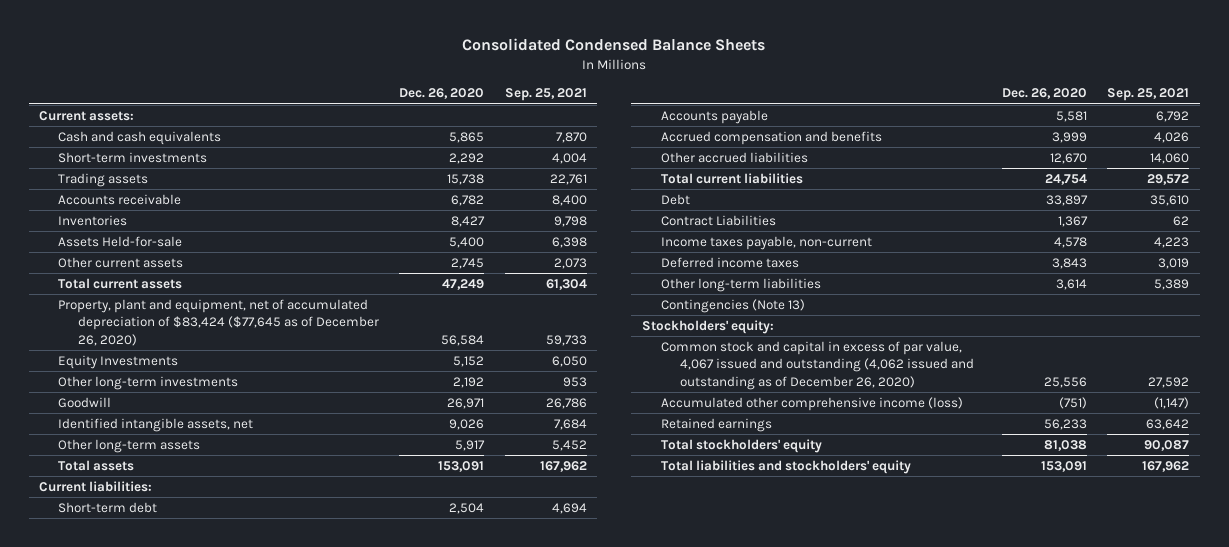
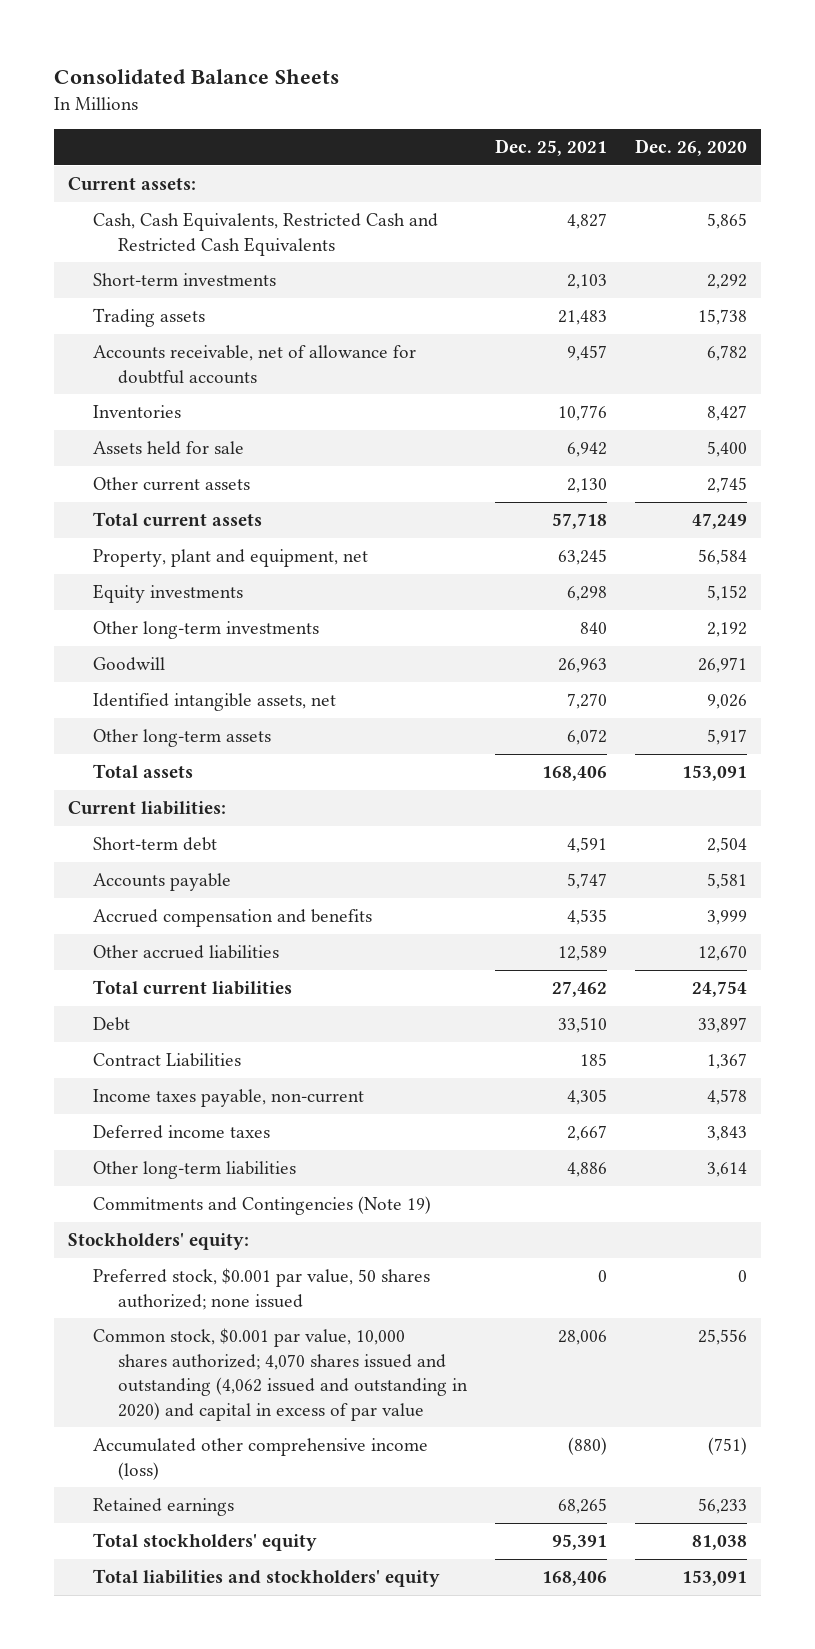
[462,38,766,52] Consolidated Condensed Balance Sheets -> [53,68,339,84] Consolidated Balance Sheets
[504,88,587,102] Sep. 25, 2021 -> none
none -> [495,138,608,156] Dec. 25, 2021
[58,130,222,145] Cash and cash equivalents -> [93,212,439,256] Cash, Cash Equivalents, Restricted Cash and Restricted Cash Equivalents
[58,193,182,205] Accounts receivable -> [93,345,417,384] Accounts receivable, net of allowance for doubtful accounts
[58,235,183,247] Assets Held-for-sale -> [93,441,245,456] Assets held for sale
[58,298,379,346] Property, plant and equipment, net of accumulated depreciation of $83,424 ($77,645 as of December 26, 2020) -> [93,549,369,568] Property, plant and equipment, net
[58,354,179,369] Equity Investments -> [93,584,244,604] Equity investments
[661,298,806,313] Contingencies (Note 13) -> [93,1196,432,1216] Commitments and Contingencies (Note 19)
none -> [93,1268,431,1310] Preferred stock, $0.001 par value, 50 shares authorized; none issued
[661,340,975,390] Common stock and capital in excess of par value, 4,067 issued and outstanding (4,062 issued and outstanding as of December 26, 2020) -> [93,1328,469,1421] Common stock, $0.001 par value, 10,000 shares authorized; 4,070 shares issued and outstanding (4,062 issued and outstanding in 2020) and capital in excess of par value

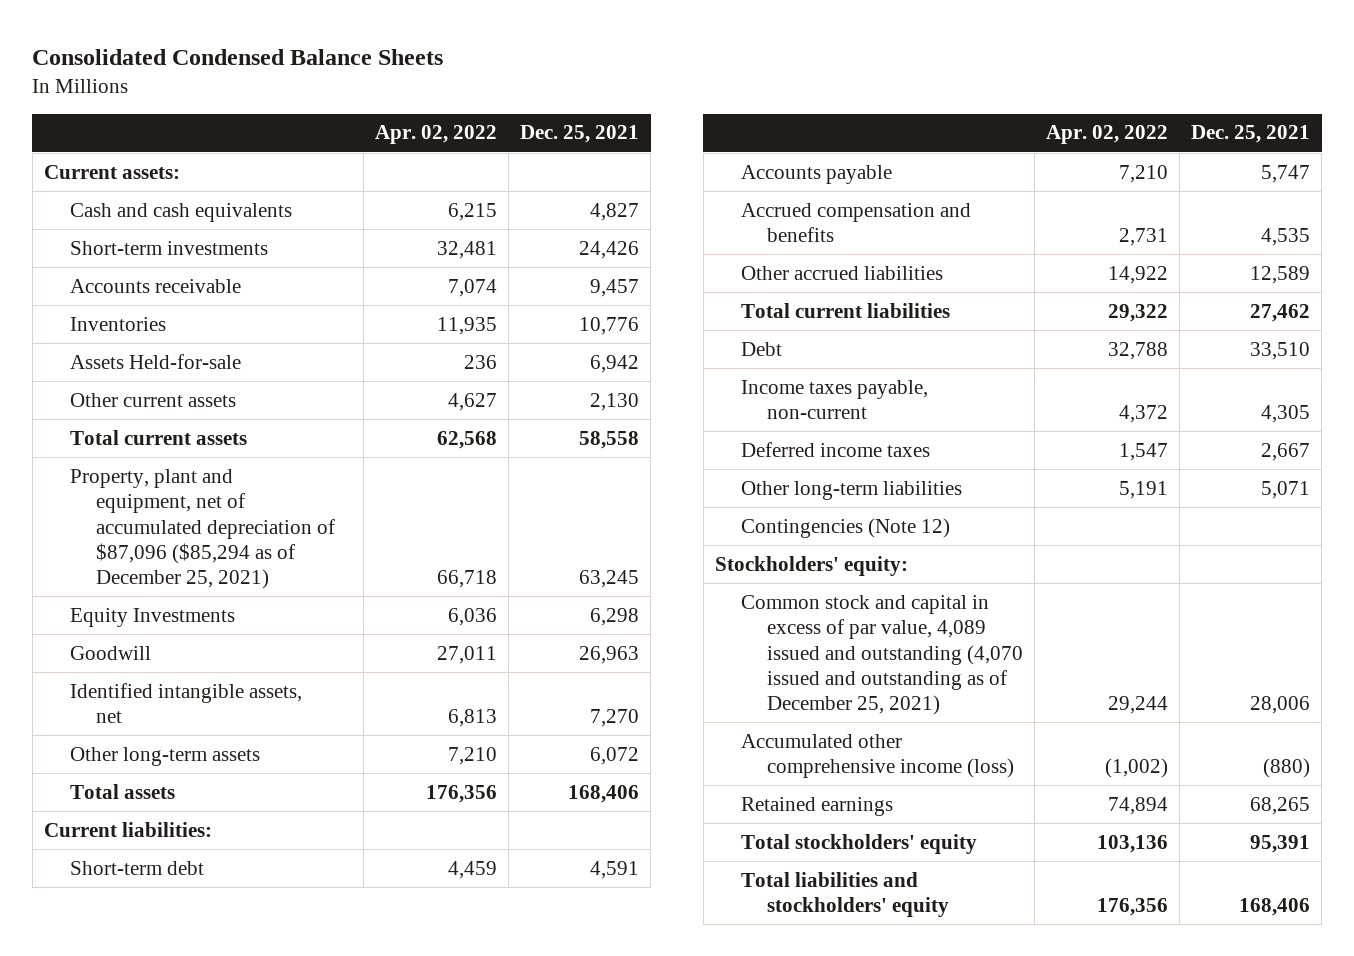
[53,68,339,84] Consolidated Balance Sheets -> [32,48,444,65] Consolidated Condensed Balance Sheets
[635,138,748,156] Dec. 26, 2020 -> none
none -> [375,125,498,145] Apr. 02, 2022
[93,308,206,328] Trading assets -> none
[93,212,439,256] Cash, Cash Equivalents, Restricted Cash and Restricted Cash Equivalents -> [69,202,292,222] Cash and cash equivalents
[567,274,608,290] 2,103 -> [579,240,640,259] 24,426
[93,345,417,384] Accounts receivable, net of allowance for doubtful accounts -> [69,278,241,293] Accounts receivable
[93,441,245,456] Assets held for sale -> [69,353,241,369] Assets Held-for-sale
[93,621,320,640] Other long-term investments -> none
[552,513,608,530] 57,718 -> [579,430,640,449] 58,558
[93,549,369,568] Property, plant and equipment, net -> [69,468,335,590] Property, plant and equipment, net of accumulated depreciation of $87,096 ($85,294 as of December 25, 2021)
[93,584,244,604] Equity investments -> [69,607,235,627] Equity Investments
[93,1053,242,1068] Contract Liabilities -> none
[567,1162,608,1178] 4,886 -> [1261,480,1311,499] 5,071
[93,1196,432,1216] Commitments and Contingencies (Note 19) -> [740,517,950,538] Contingencies (Note 12)
[93,1268,431,1310] Preferred stock, $0.001 par value, 50 shares authorized; none issued -> none
[93,1328,469,1421] Common stock, $0.001 par value, 10,000 shares authorized; 4,070 shares issued and outstanding (4,062 issued and outstanding in 2020) and capital in excess of par value -> [740,594,1023,716] Common stock and capital in excess of par value, 4,089 issued and outstanding (4,070 issued and outstanding as of December 25, 2021)

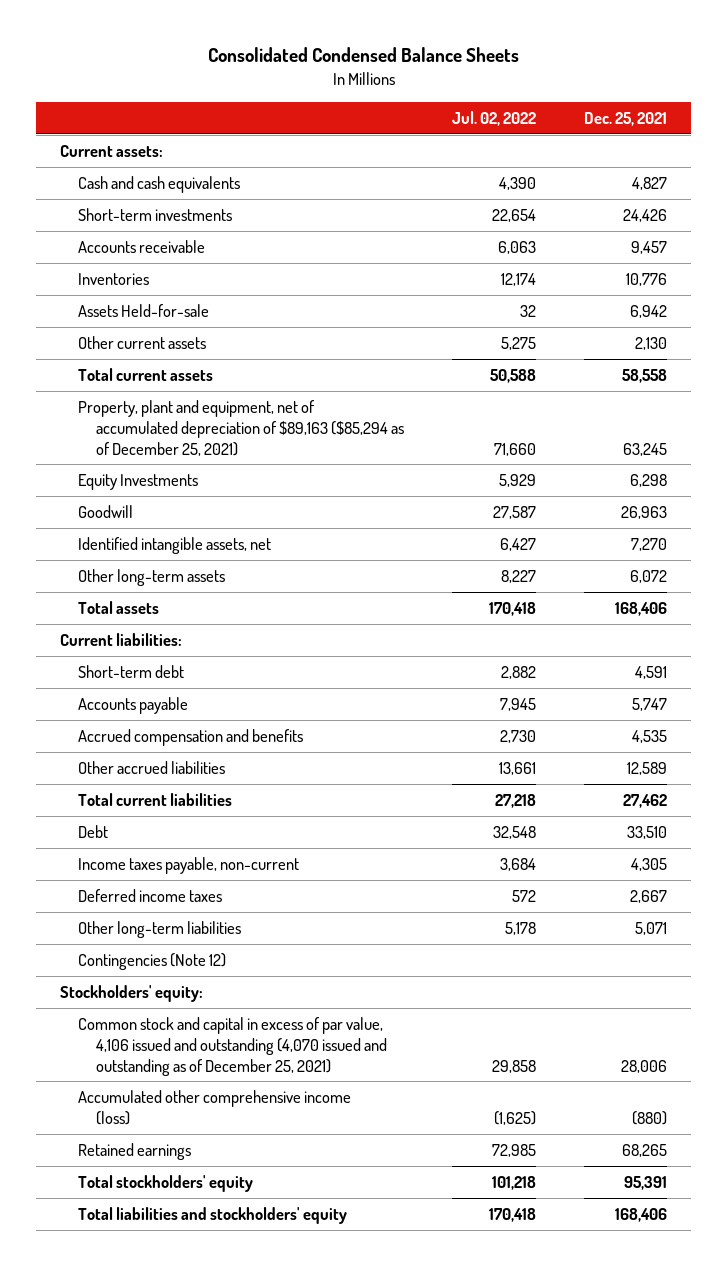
[375,125,498,145] Apr. 02, 2022 -> none
none -> [452,110,537,126] Jul. 02, 2022
[69,468,335,590] Property, plant and equipment, net of accumulated depreciation of $87,096 ($85,294 as of December 25, 2021) -> [78,400,405,456] Property, plant and equipment, net of accumulated depreciation of $89,163 ($85,294 as of December 25, 2021)
[740,594,1023,716] Common stock and capital in excess of par value, 4,089 issued and outstanding (4,070 issued and outstanding as of December 25, 2021) -> [78,1017,388,1076] Common stock and capital in excess of par value, 4,106 issued and outstanding (4,070 issued and outstanding as of December 25, 2021)

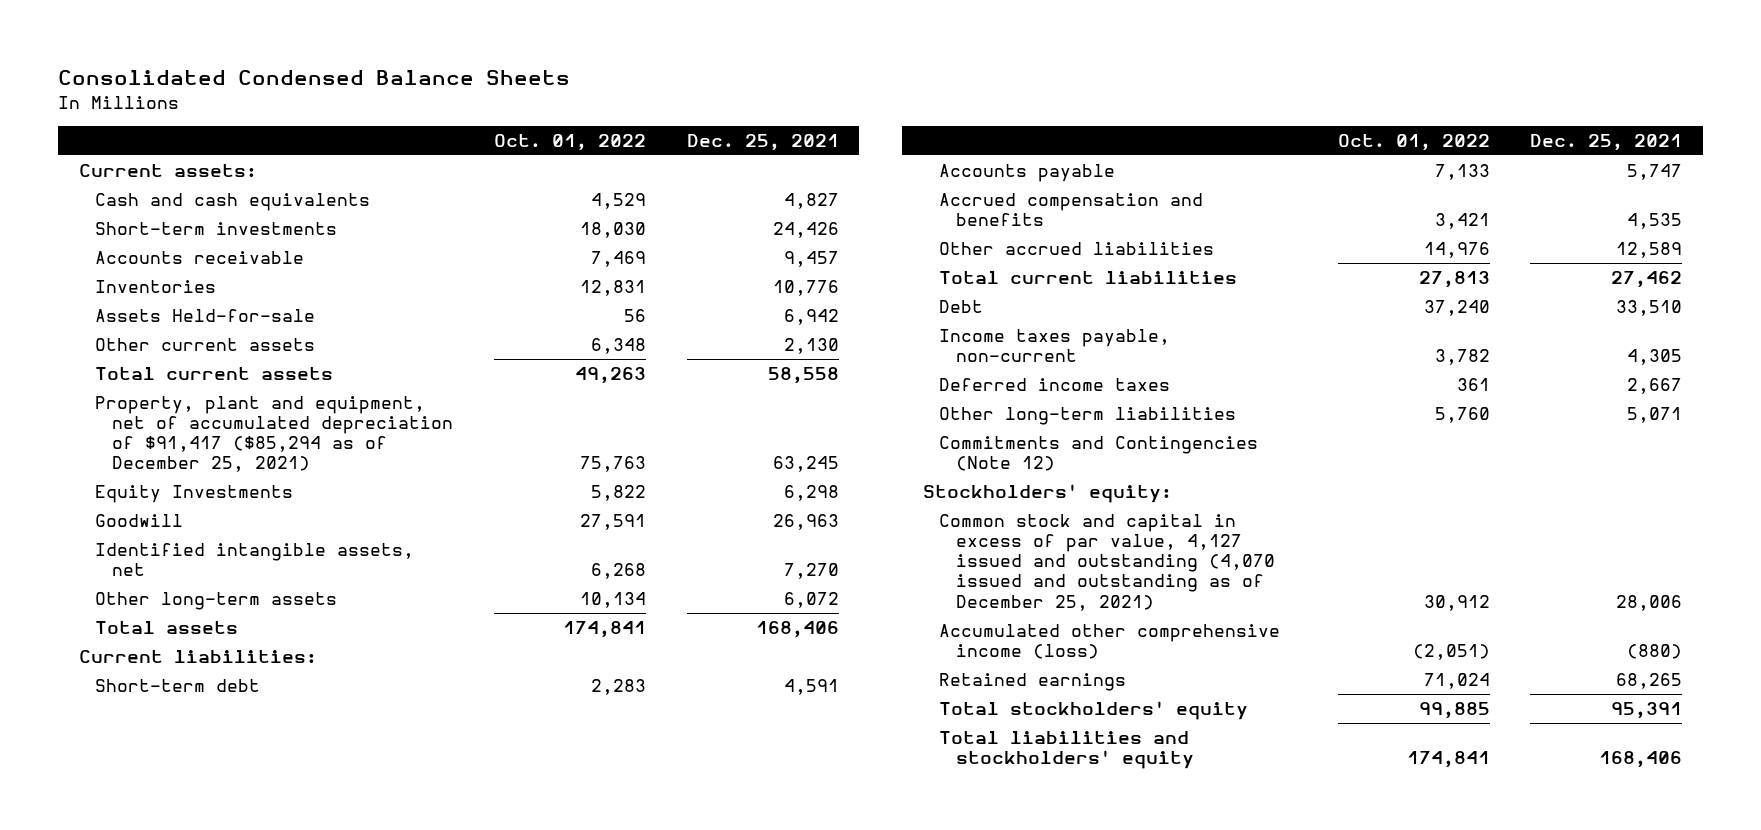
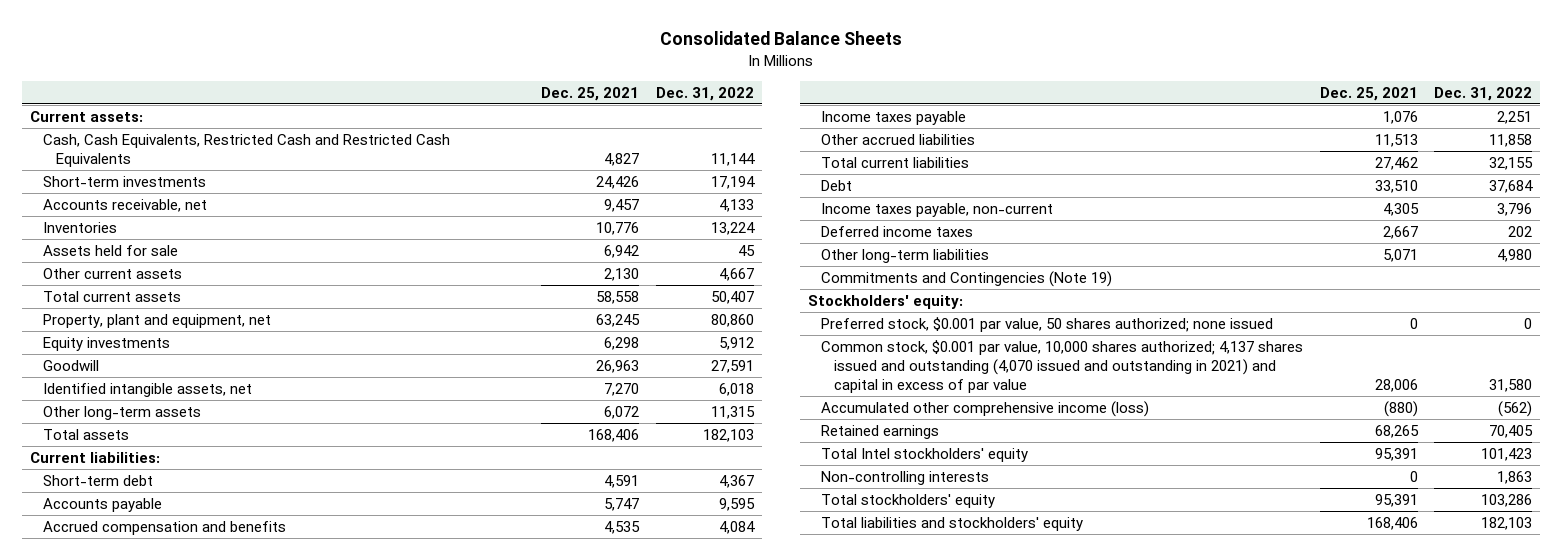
[58,70,571,86] Consolidated Condensed Balance Sheets -> [660,31,903,46] Consolidated Balance Sheets
[493,133,646,151] Oct. 01, 2022 -> none
none -> [655,86,754,101] Dec. 31, 2022
[95,193,371,212] Cash and cash equivalents -> [42,133,450,167] Cash, Cash Equivalents, Restricted Cash and Restricted Cash Equivalents
[95,251,305,265] Accounts receivable -> [42,198,207,212] Accounts receivable, net
[95,309,316,323] Assets Held-for-sale -> [42,244,178,256] Assets held for sale
[95,396,453,473] Property, plant and equipment, net of accumulated depreciation of $91,417 ($85,294 as of December 25, 2021) -> [42,313,271,328] Property, plant and equipment, net
[95,485,294,504] Equity Investments -> [42,336,170,351] Equity investments
none -> [821,110,967,125] Income taxes payable
[1616,242,1683,259] 12,589 -> [1374,133,1418,147] 11,513
[939,436,1259,472] Commitments and Contingencies (Note 12) -> [821,270,1113,287] Commitments and Contingencies (Note 19)
none -> [821,316,1274,332] Preferred stock, $0.001 par value, 50 shares authorized; none issued
[939,514,1275,611] Common stock and capital in excess of par value, 4,127 issued and outstanding (4,070 issued and outstanding as of December 25, 2021) -> [821,339,1304,393] Common stock, $0.001 par value, 10,000 shares authorized; 4,137 shares issued and outstanding (4,070 issued and outstanding in 2021) and capital in excess of par value
none -> [821,447,1029,462] Total Intel stockholders' equity
none -> [821,470,990,485] Non-controlling interests

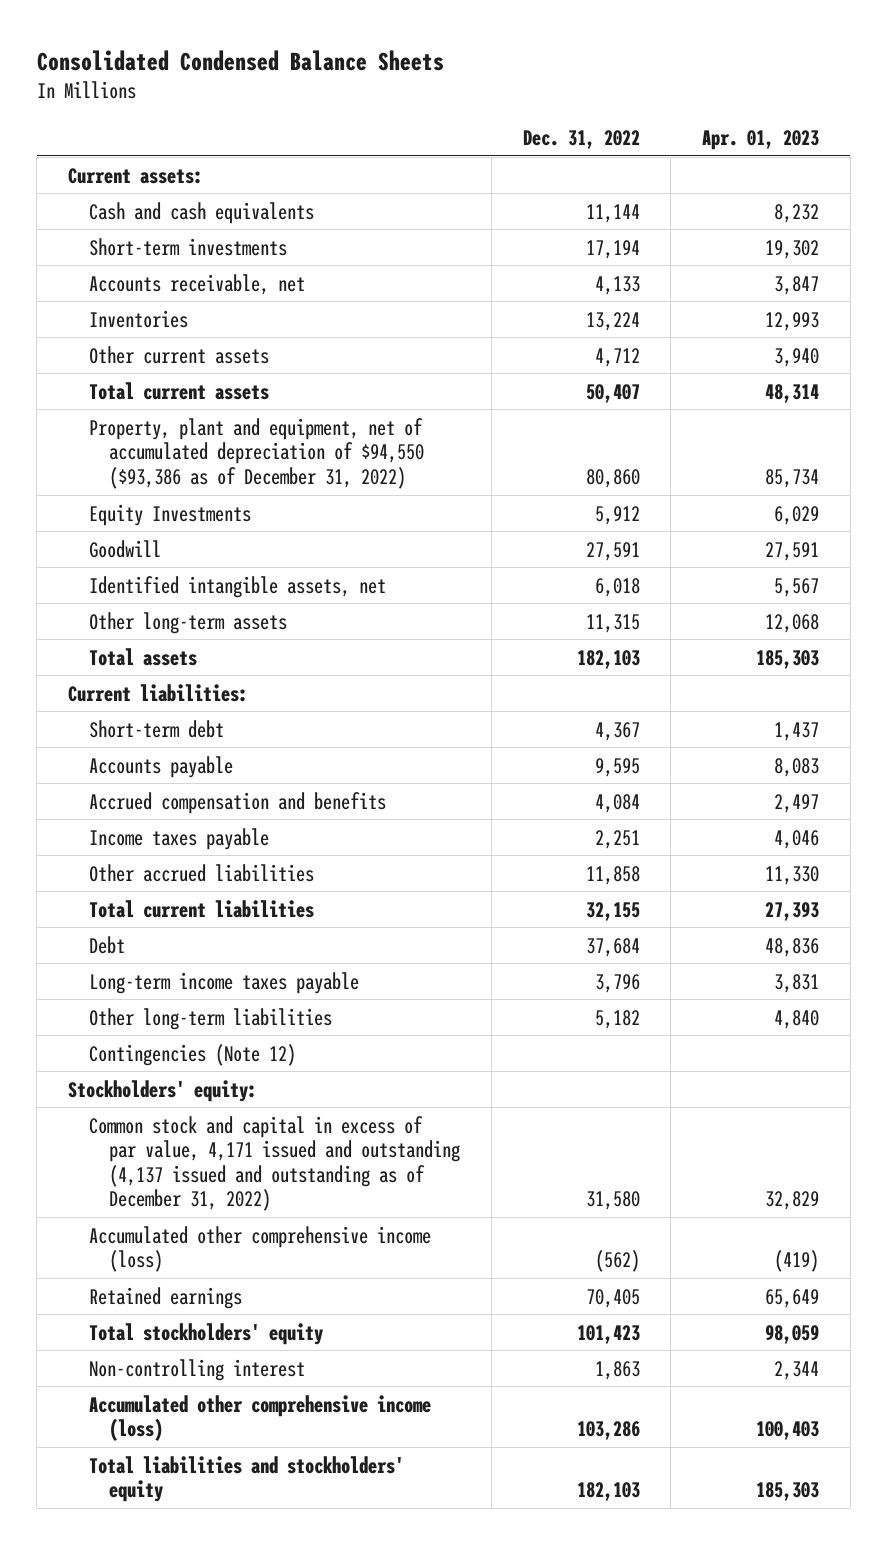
[660,31,903,46] Consolidated Balance Sheets -> [36,49,444,71] Consolidated Condensed Balance Sheets
[541,86,640,101] Dec. 25, 2021 -> none
none -> [702,130,820,151] Apr. 01, 2023
[42,133,450,167] Cash, Cash Equivalents, Restricted Cash and Restricted Cash Equivalents -> [88,201,314,224] Cash and cash equivalents
[42,244,178,256] Assets held for sale -> none
[718,267,754,281] 4,667 -> [594,347,640,367] 4,712
[42,313,271,328] Property, plant and equipment, net -> [88,417,425,489] Property, plant and equipment, net of accumulated depreciation of $94,550 ($93,386 as of December 31, 2022)
[42,336,170,351] Equity investments -> [88,503,251,526] Equity Investments
[821,225,974,237] Deferred income taxes -> none
[821,202,1054,217] Income taxes payable, non-current -> [88,971,359,994] Long-term income taxes payable
[1497,248,1533,262] 4,980 -> [594,1009,640,1029] 5,182
[821,270,1113,287] Commitments and Contingencies (Note 19) -> [88,1043,296,1066] Contingencies (Note 12)
[821,316,1274,332] Preferred stock, $0.001 par value, 50 shares authorized; none issued -> none
[821,339,1304,393] Common stock, $0.001 par value, 10,000 shares authorized; 4,137 shares issued and outstanding (4,070 issued and outstanding in 2021) and capital in excess of par value -> [88,1115,461,1212] Common stock and capital in excess of par value, 4,171 issued and outstanding (4,137 issued and outstanding as of December 31, 2022)
[821,447,1029,462] Total Intel stockholders' equity -> [88,1322,323,1345] Total stockholders' equity
[821,470,990,485] Non-controlling interests -> [88,1358,305,1381] Non-controlling interest
[821,493,996,508] Total stockholders' equity -> [88,1394,431,1442] Accumulated other comprehensive income (loss)

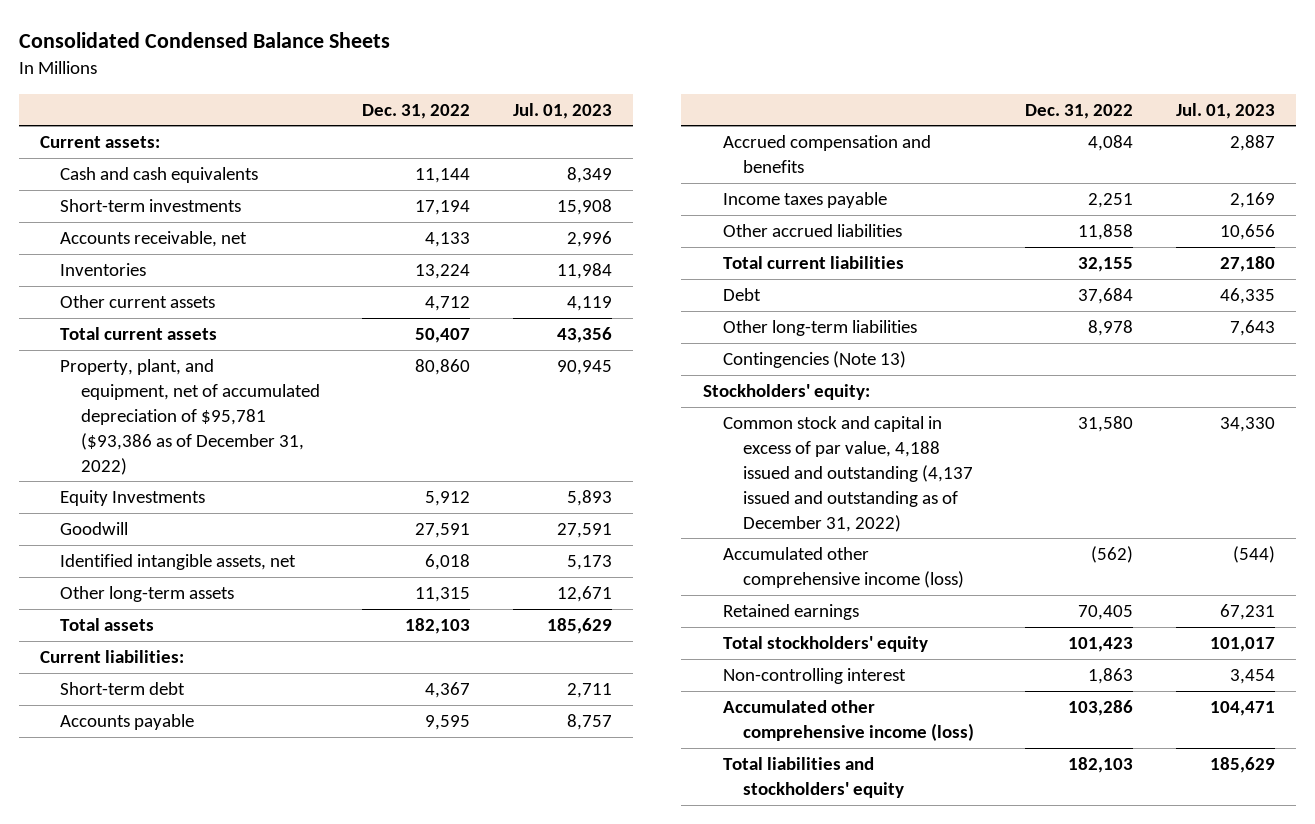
[702,130,820,151] Apr. 01, 2023 -> none
none -> [512,102,612,119] Jul. 01, 2023
[88,417,425,489] Property, plant and equipment, net of accumulated depreciation of $94,550 ($93,386 as of December 31, 2022) -> [60,359,320,475] Property, plant, and equipment, net of accumulated depreciation of $95,781 ($93,386 as of December 31, 2022)
[88,971,359,994] Long-term income taxes payable -> none
[594,1009,640,1029] 5,182 -> [1087,320,1133,337] 8,978
[88,1043,296,1066] Contingencies (Note 12) -> [722,351,906,369] Contingencies (Note 13)
[88,1115,461,1212] Common stock and capital in excess of par value, 4,171 issued and outstanding (4,137 issued and outstanding as of December 31, 2022) -> [722,416,974,532] Common stock and capital in excess of par value, 4,188 issued and outstanding (4,137 issued and outstanding as of December 31, 2022)

